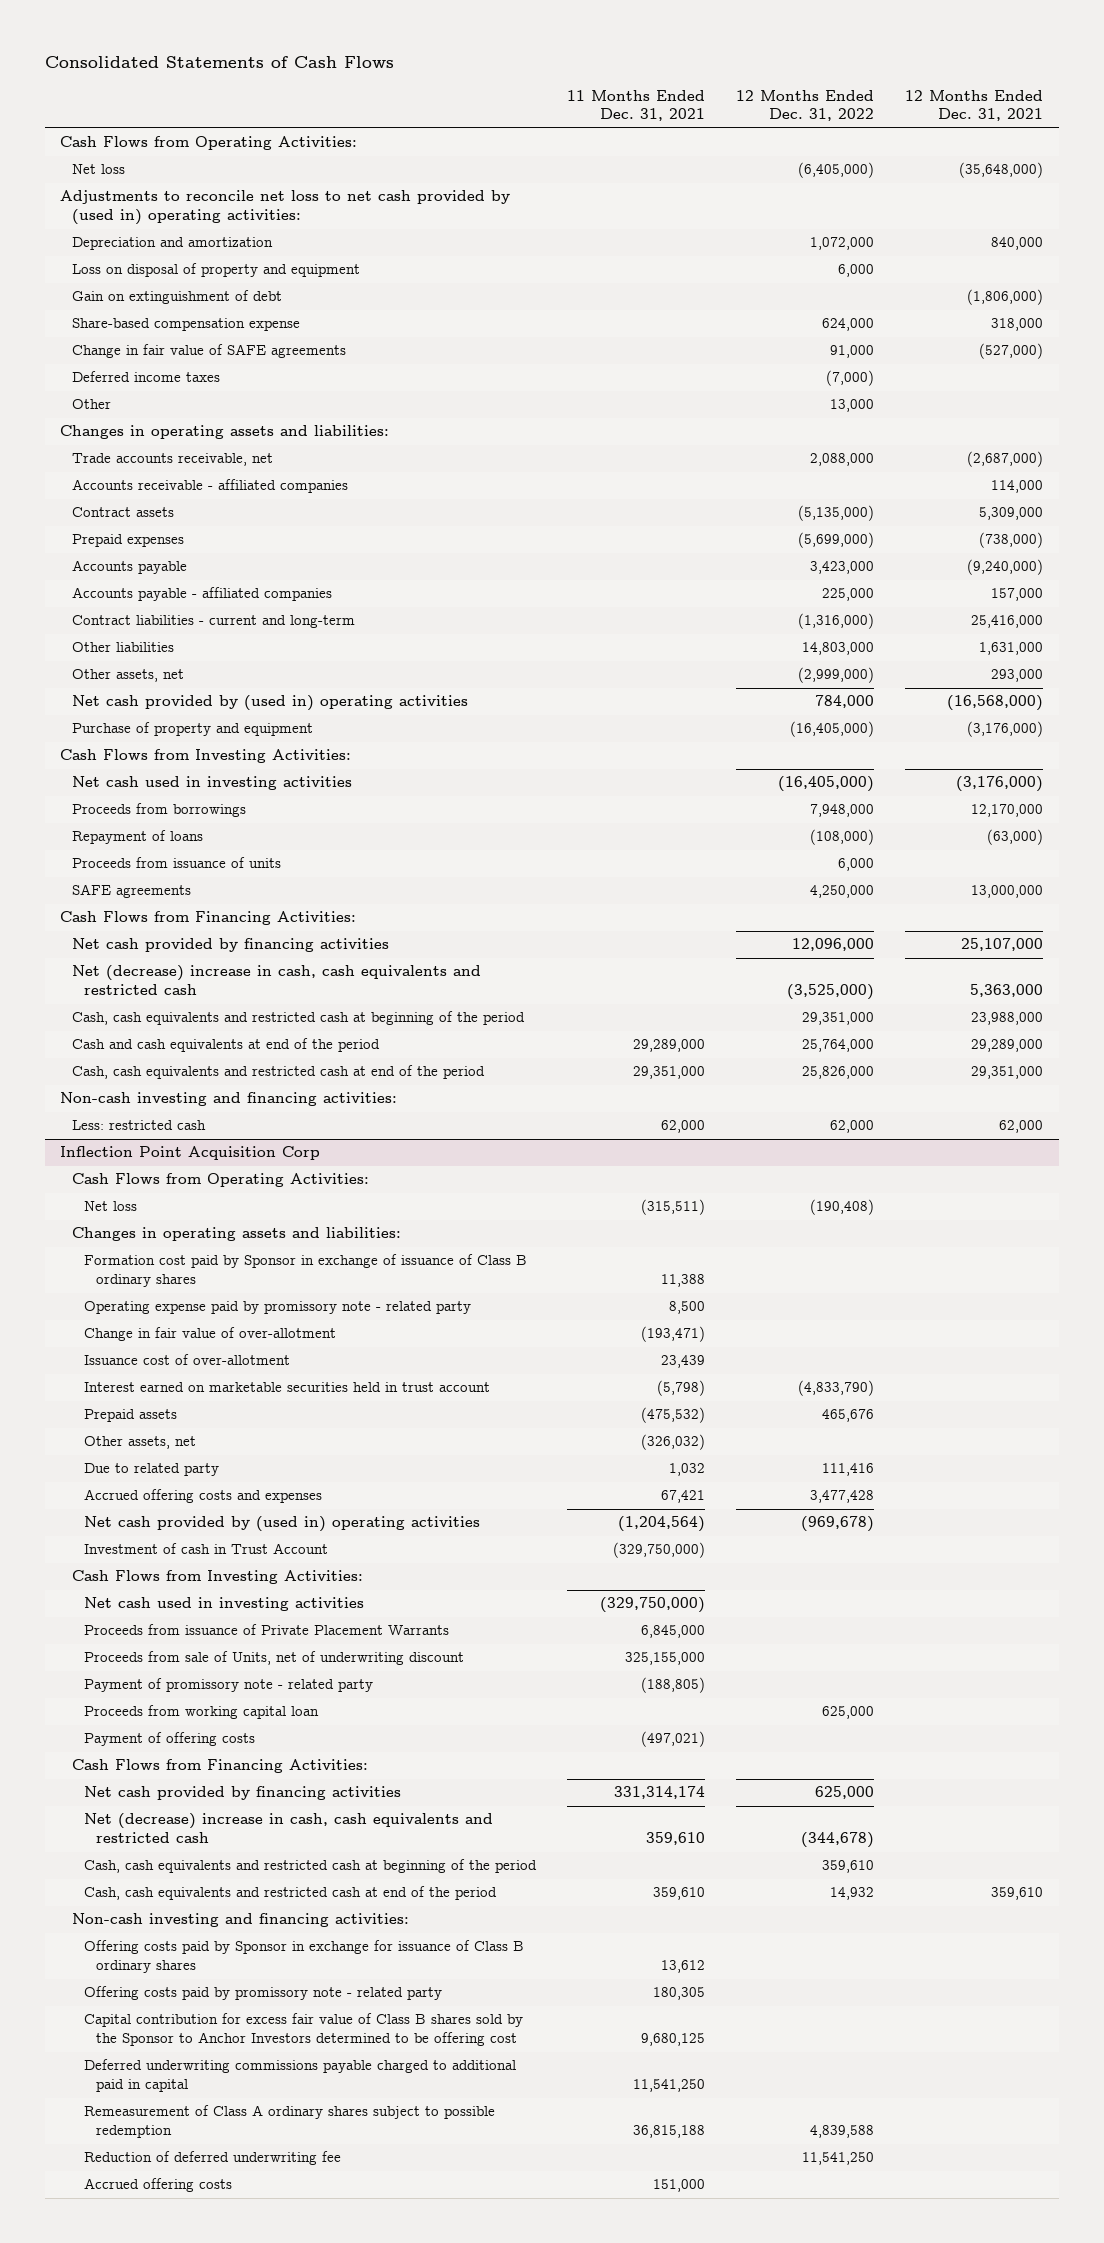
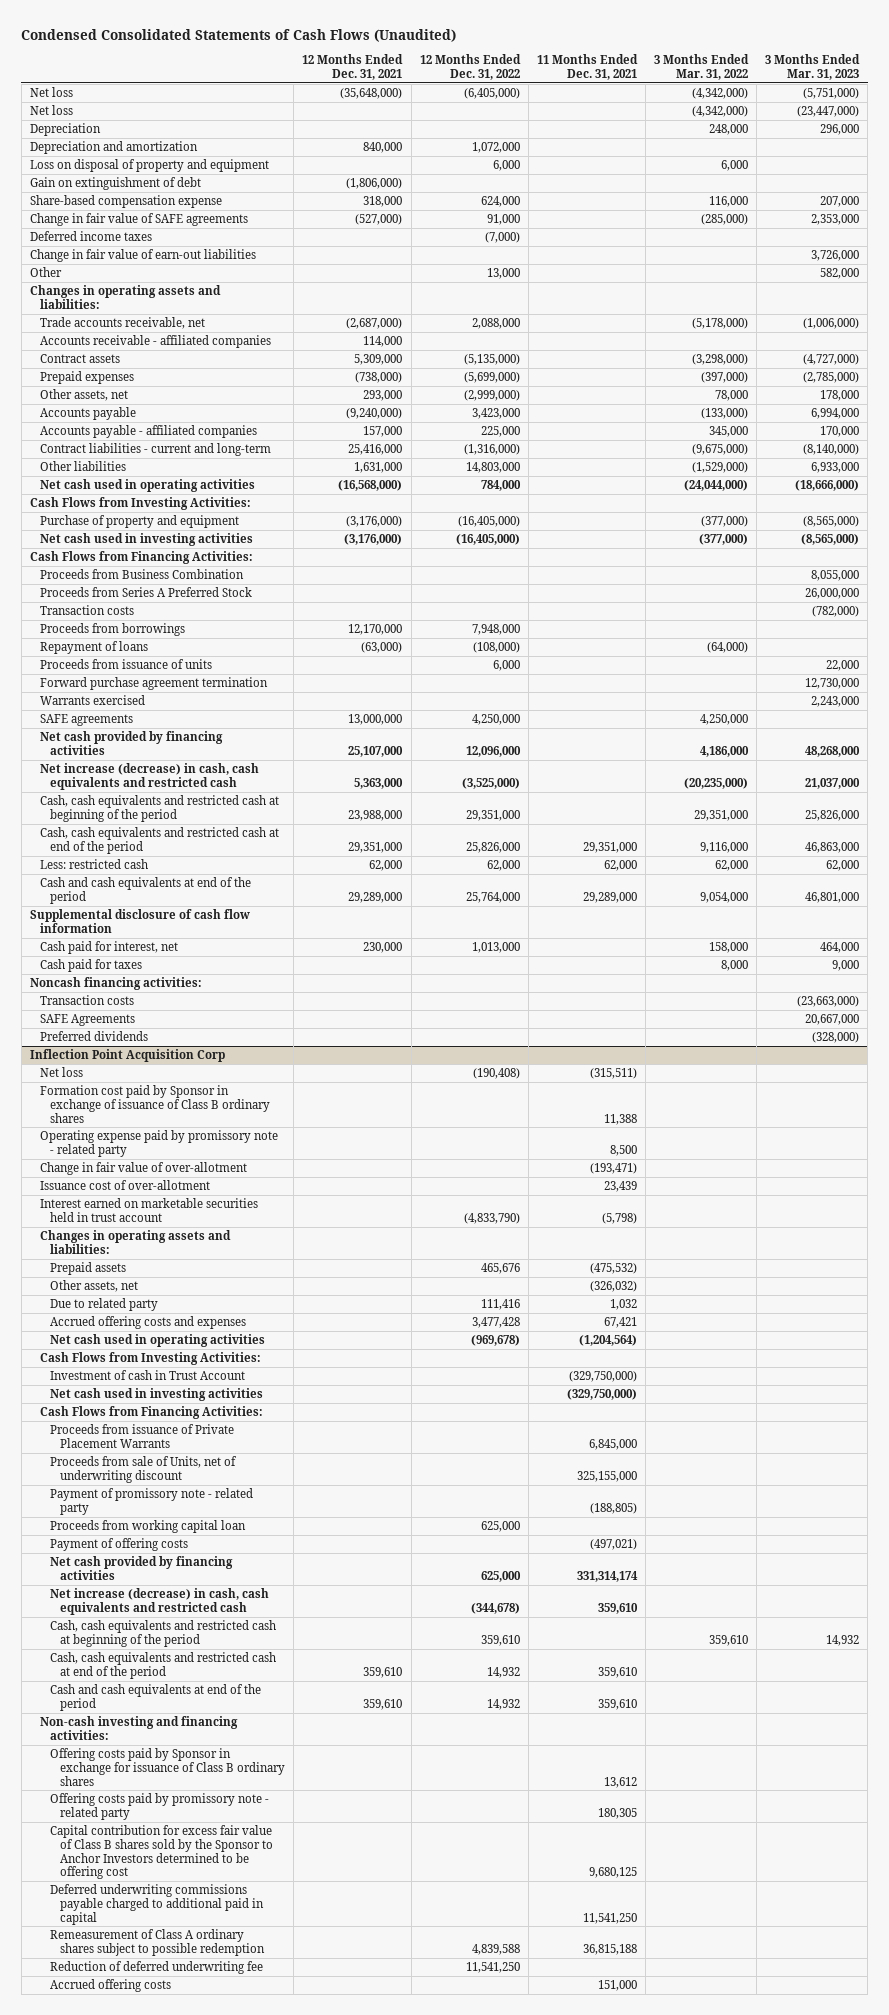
[45,55,395,68] Consolidated Statements of Cash Flows -> [21,28,457,42] Condensed Consolidated Statements of Cash Flows (Unaudited)
none -> [654,54,750,81] 3 Months Ended Mar. 31, 2022
none -> [765,54,861,81] 3 Months Ended Mar. 31, 2023
[60,136,358,151] Cash Flows from Operating Activities: -> none
[60,190,511,226] Adjustments to reconcile net loss to net cash provided by (used in) operating activities: -> none
none -> [29,105,73,116] Net loss
none -> [29,123,101,137] Depreciation
none -> [29,249,256,263] Change in fair value of earn-out liabilities
[72,669,185,683] Other assets, net -> [40,389,129,402] Other assets, net
[72,695,469,712] Net cash provided by (used in) operating activities -> [40,479,256,493] Net cash used in operating activities
[72,722,314,737] Purchase of property and equipment -> [40,515,240,529] Purchase of property and equipment
[60,911,357,926] Cash Flows from Financing Activities: -> [29,551,253,565] Cash Flows from Financing Activities:
none -> [40,569,245,580] Proceeds from Business Combination
none -> [40,587,253,598] Proceeds from Series A Preferred Stock
none -> [40,605,135,616] Transaction costs
none -> [40,677,269,691] Forward purchase agreement termination
none -> [40,695,146,706] Warrants exercised
[72,965,482,996] Net (decrease) increase in cash, cash equivalents and restricted cash -> [40,763,260,790] Net increase (decrease) in cash, cash equivalents and restricted cash
[60,1092,398,1107] Non-cash investing and financing activities: -> none
[72,1038,381,1053] Cash and cash equivalents at end of the period -> [40,877,252,904] Cash and cash equivalents at end of the period
none -> [29,909,250,933] Supplemental disclosure of cash flow information
none -> [40,941,179,955] Cash paid for interest, net
none -> [40,959,143,973] Cash paid for taxes
none -> [29,977,202,991] Noncash financing activities:
none -> [40,995,135,1006] Transaction costs
none -> [40,1014,136,1027] SAFE Agreements
none -> [40,1031,149,1042] Preferred dividends
[72,1173,370,1188] Cash Flows from Operating Activities: -> none
[72,1227,402,1242] Changes in operating assets and liabilities: -> [40,1230,232,1254] Changes in operating assets and liabilities:
[84,1516,481,1533] Net cash provided by (used in) operating activities -> [50,1334,266,1348] Net cash used in operating activities
[84,1543,329,1555] Investment of cash in Trust Account -> [50,1370,246,1381] Investment of cash in Trust Account
[72,1759,369,1774] Cash Flows from Financing Activities: -> [40,1406,264,1420] Cash Flows from Financing Activities:
[84,1813,494,1844] Net (decrease) increase in cash, cash equivalents and restricted cash -> [50,1588,270,1615] Net increase (decrease) in cash, cash equivalents and restricted cash
none -> [50,1684,262,1711] Cash and cash equivalents at end of the period

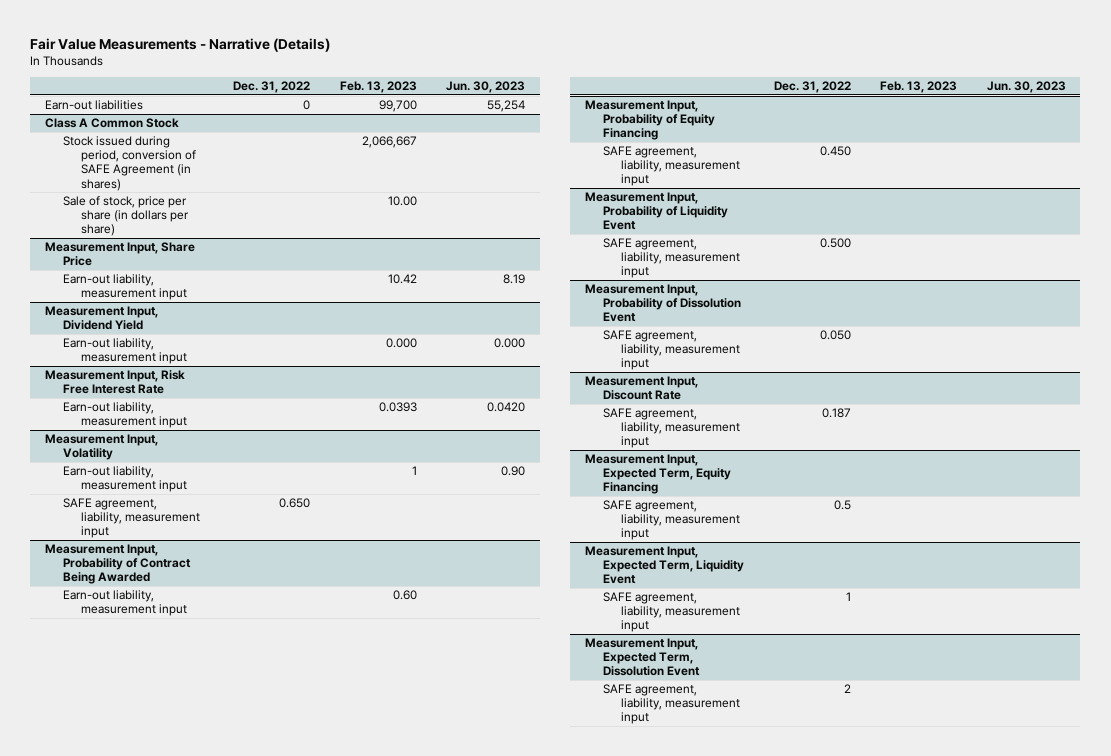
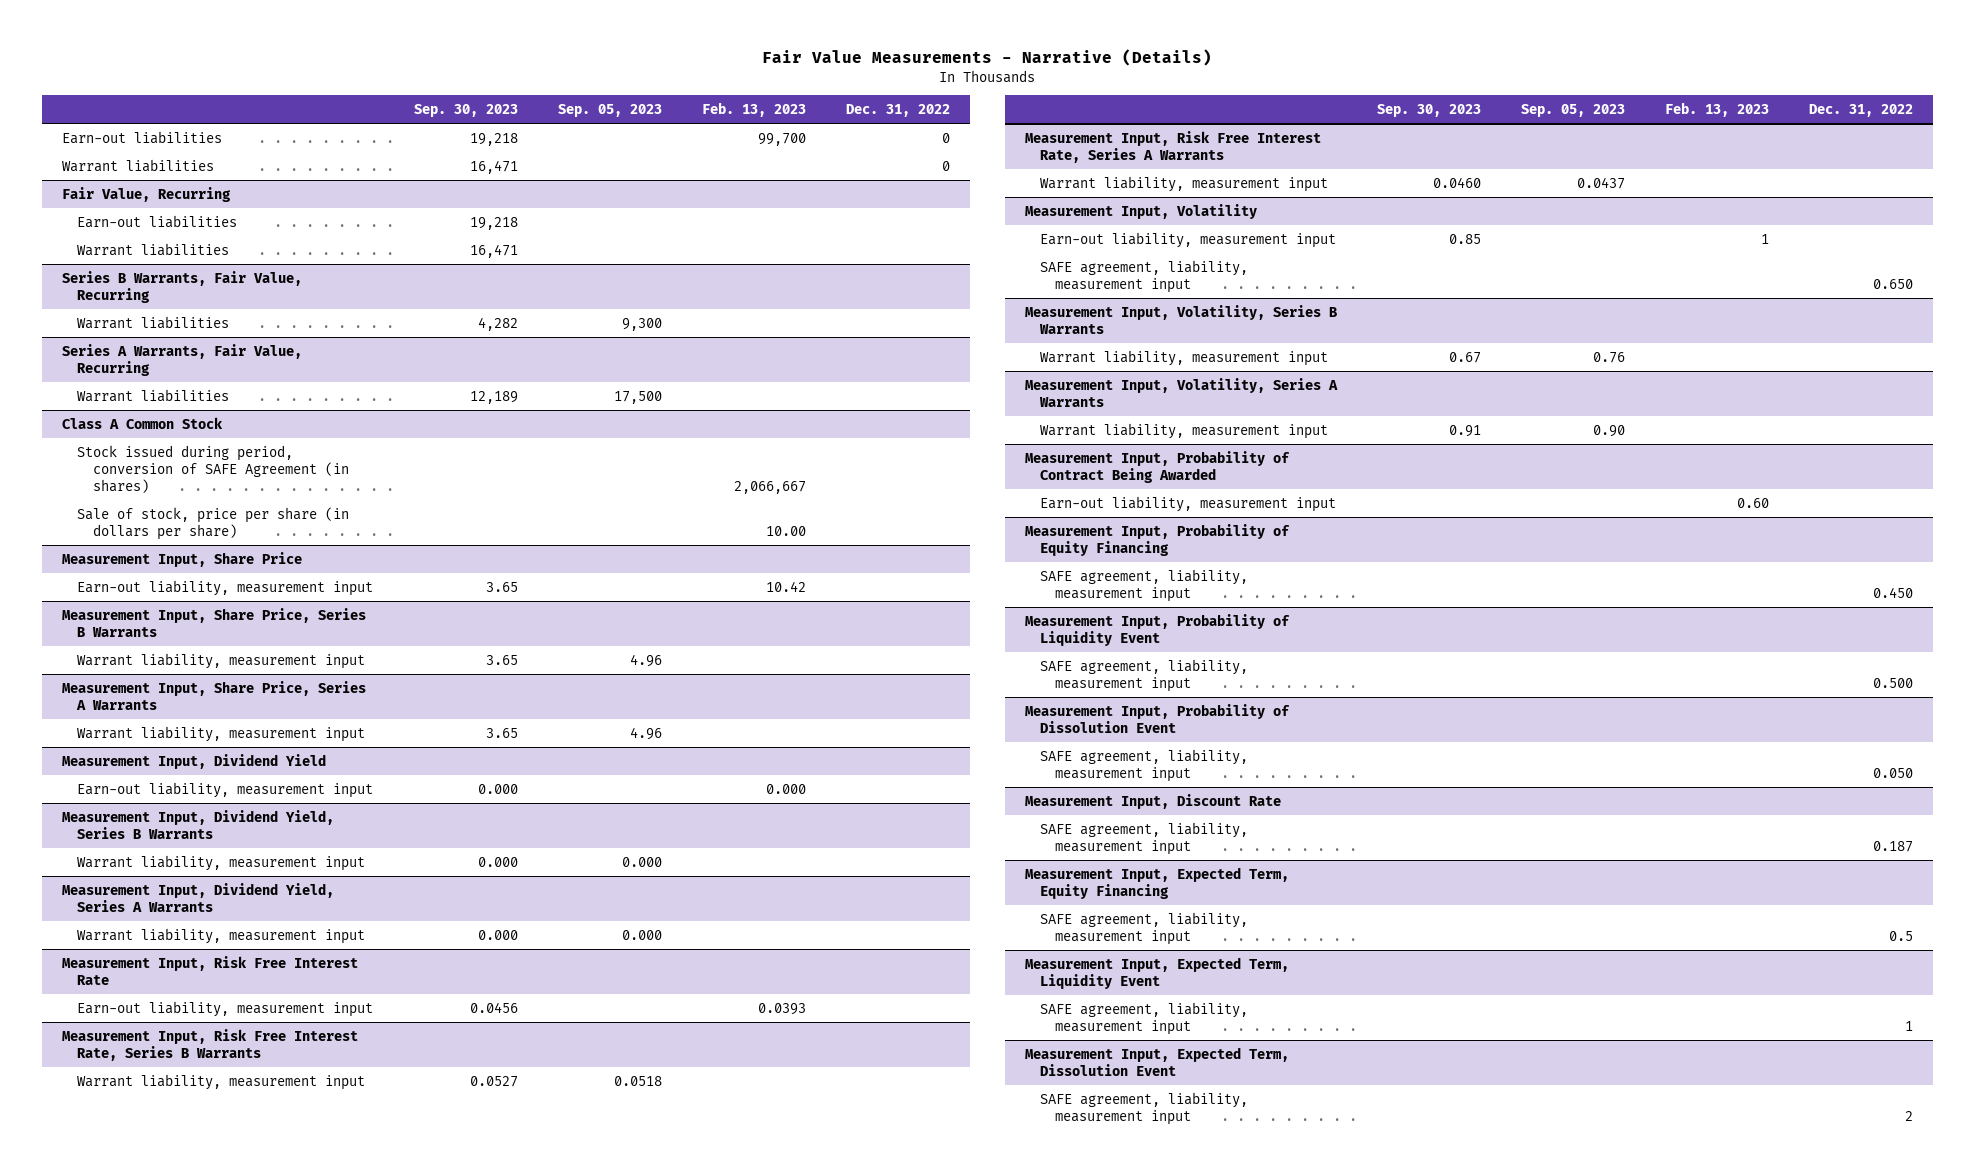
[446,81,526,94] Jun. 30, 2023 -> none
none -> [414,104,519,118] Sep. 30, 2023
none -> [558,104,663,118] Sep. 05, 2023
none -> [62,158,215,172] Warrant liabilities
none -> [62,186,232,202] Fair Value, Recurring
none -> [77,214,238,228] Earn-out liabilities
none -> [77,242,230,256] Warrant liabilities
none -> [62,270,303,303] Series B Warrants, Fair Value, Recurring
none -> [77,315,230,329] Warrant liabilities
none -> [62,343,303,376] Series A Warrants, Fair Value, Recurring
none -> [77,388,230,402] Warrant liabilities
none -> [62,607,367,637] Measurement Input, Share Price, Series B Warrants
none -> [77,652,366,669] Warrant liability, measurement input
none -> [62,680,367,710] Measurement Input, Share Price, Series A Warrants
none -> [77,725,366,742] Warrant liability, measurement input
none -> [62,809,335,839] Measurement Input, Dividend Yield, Series B Warrants
none -> [77,854,366,871] Warrant liability, measurement input
none -> [62,882,335,912] Measurement Input, Dividend Yield, Series A Warrants
none -> [77,927,366,944] Warrant liability, measurement input
none -> [62,1028,359,1061] Measurement Input, Risk Free Interest Rate, Series B Warrants
none -> [77,1073,366,1090] Warrant liability, measurement input
none -> [1024,130,1321,163] Measurement Input, Risk Free Interest Rate, Series A Warrants
none -> [1039,175,1328,192] Warrant liability, measurement input
none -> [1024,304,1337,334] Measurement Input, Volatility, Series B Warrants
none -> [1039,349,1328,366] Warrant liability, measurement input
none -> [1024,377,1338,407] Measurement Input, Volatility, Series A Warrants
none -> [1039,422,1328,439] Warrant liability, measurement input

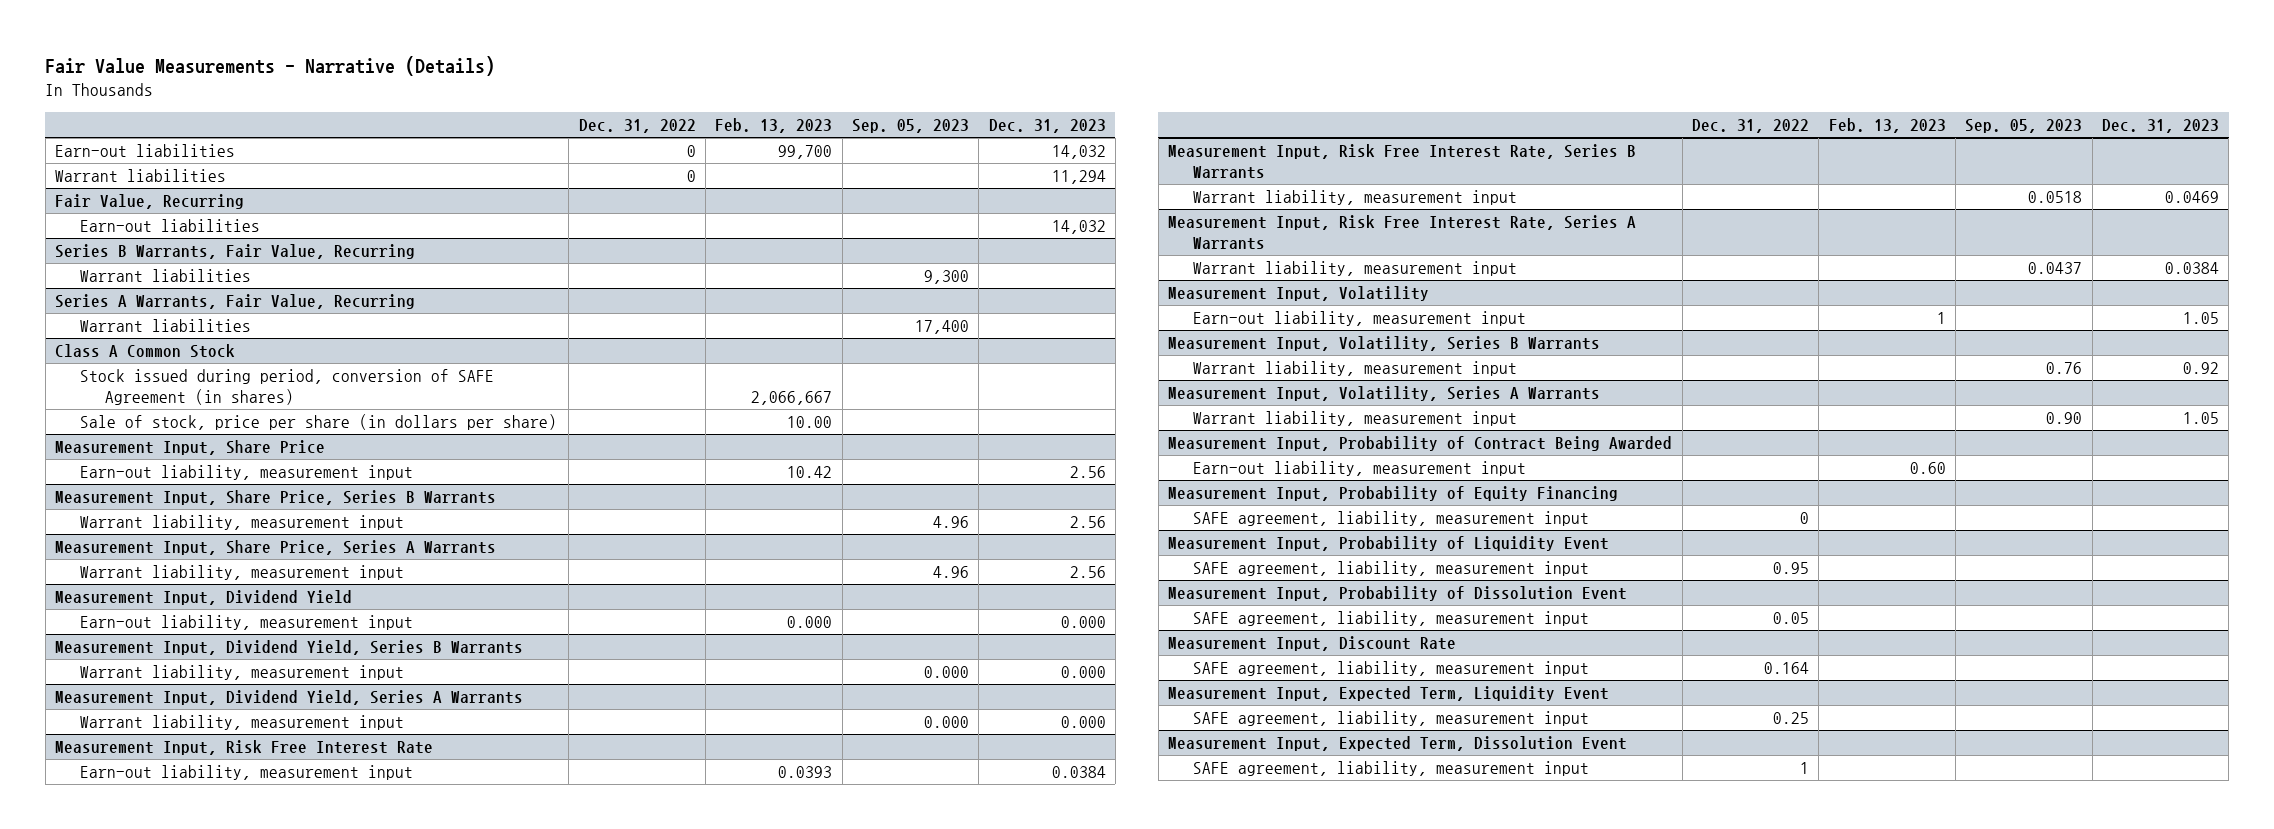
[414,104,519,118] Sep. 30, 2023 -> none
none -> [988,119,1106,134] Dec. 31, 2023
[77,242,230,256] Warrant liabilities -> none
[614,390,663,404] 17,500 -> [914,320,969,335] 17,400
[1039,259,1248,293] SAFE agreement, liability, measurement input -> none
[1872,586,1913,598] 0.450 -> [1799,512,1809,525] 0
[1872,677,1913,688] 0.500 -> [1772,562,1809,575] 0.95
[1872,767,1913,778] 0.050 -> [1772,612,1809,625] 0.05
[1024,866,1289,899] Measurement Input, Expected Term, Equity Financing -> none
[1039,911,1248,945] SAFE agreement, liability, measurement input -> none
[1872,840,1913,852] 0.187 -> [1763,662,1809,675] 0.164
[1904,1020,1913,1031] 1 -> [1772,712,1809,725] 0.25
[1904,1110,1913,1121] 2 -> [1799,762,1809,775] 1

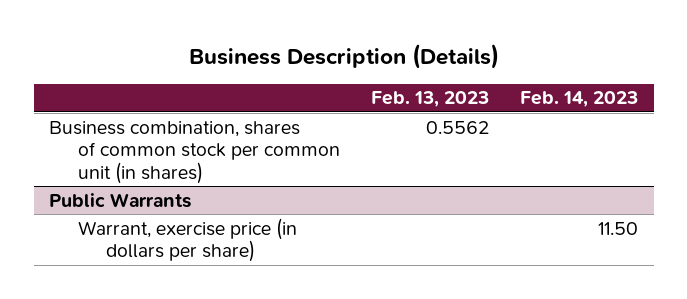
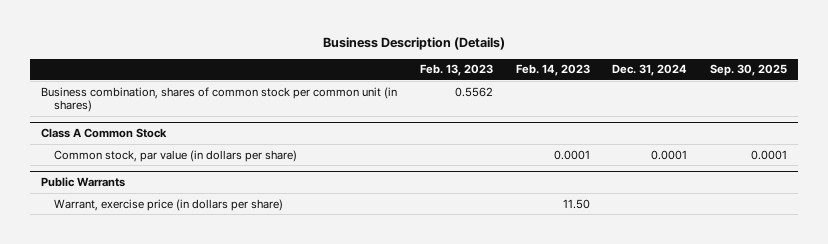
none -> [612,64,688,77] Dec. 31, 2024
none -> [709,64,787,77] Sep. 30, 2025
none -> [41,128,168,139] Class A Common Stock
none -> [53,149,297,162] Common stock, par value (in dollars per share)

